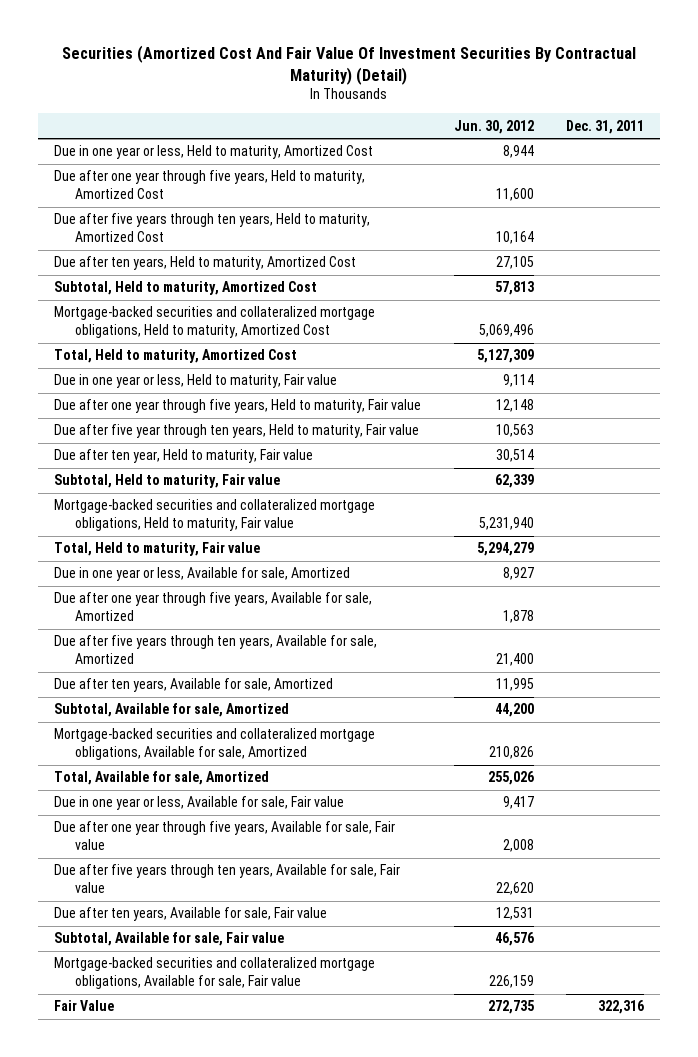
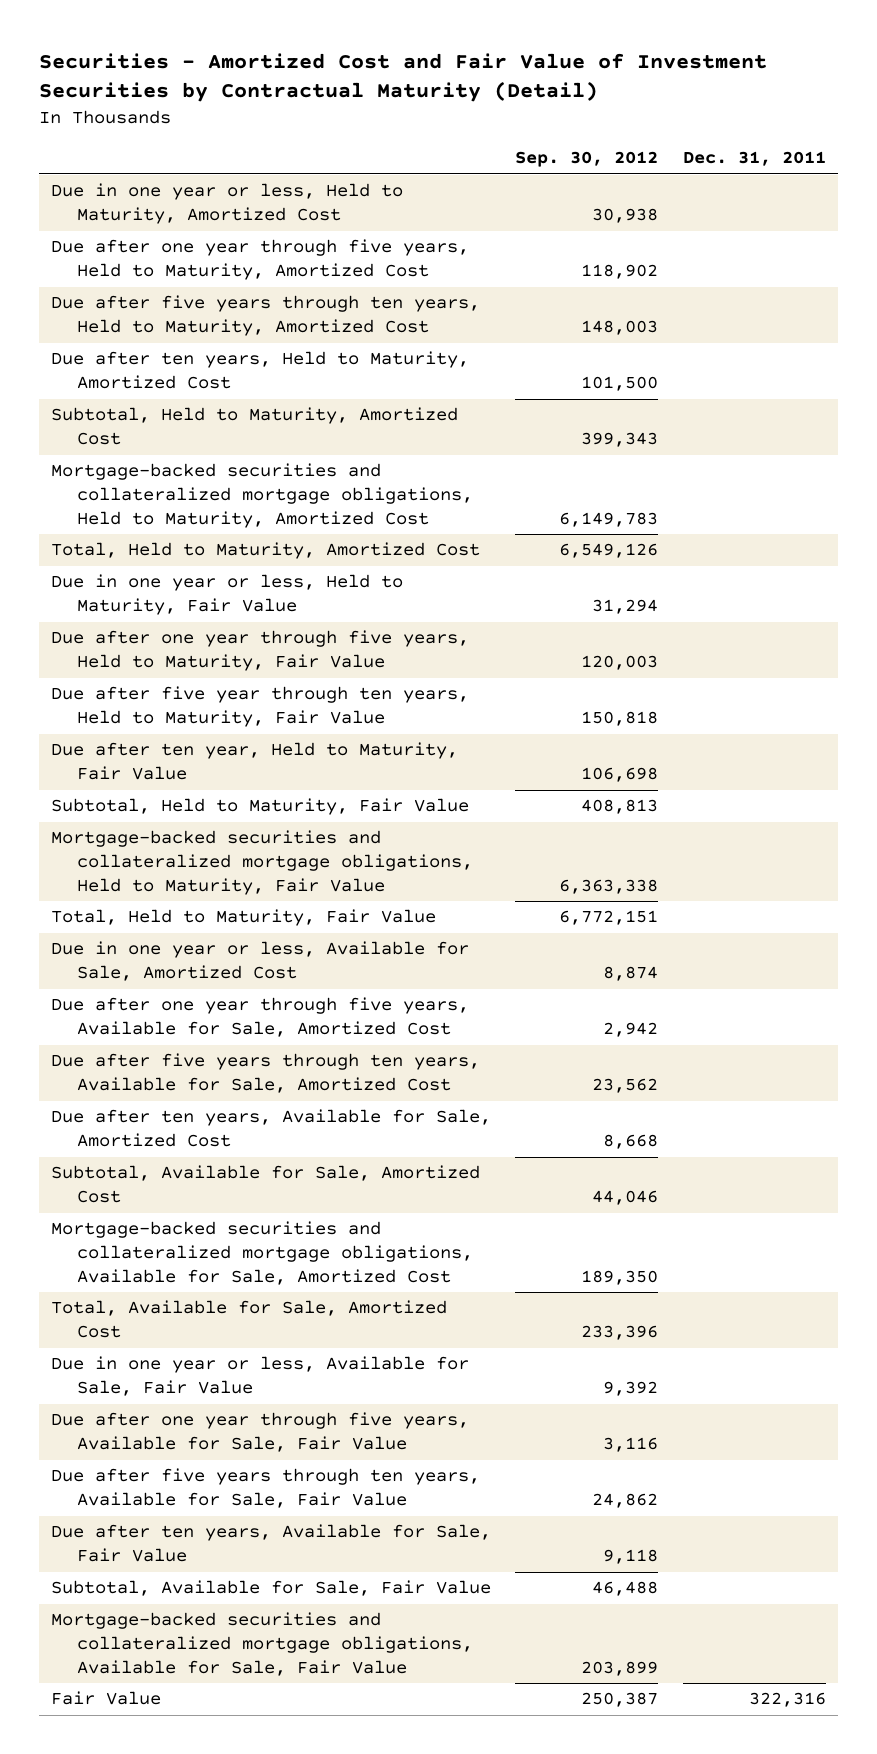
[62,45,637,85] Securities (Amortized Cost And Fair Value Of Investment Securities By Contractual Maturity) (Detail) -> [38,53,767,103] Securities - Amortized Cost and Fair Value of Investment Securities by Contractual Maturity (Detail)
[453,119,534,134] Jun. 30, 2012 -> none
none -> [515,151,659,168] Sep. 30, 2012
[54,145,374,160] Due in one year or less, Held to maturity, Amortized Cost -> [50,183,403,225] Due in one year or less, Held to Maturity, Amortized Cost
[54,170,366,200] Due after one year through five years, Held to maturity, Amortized Cost -> [50,239,469,281] Due after one year through five years, Held to Maturity, Amortized Cost
[54,213,371,243] Due after five years through ten years, Held to maturity, Amortized Cost -> [50,295,480,337] Due after five years through ten years, Held to Maturity, Amortized Cost
[54,256,357,271] Due after ten years, Held to maturity, Amortized Cost -> [50,351,469,390] Due after ten years, Held to Maturity, Amortized Cost
[54,281,318,296] Subtotal, Held to maturity, Amortized Cost -> [50,407,458,446] Subtotal, Held to Maturity, Amortized Cost
[54,306,376,339] Mortgage-backed securities and collateralized mortgage obligations, Held to maturity, Amortized Cost -> [50,463,474,529] Mortgage-backed securities and collateralized mortgage obligations, Held to Maturity, Amortized Cost
[54,349,298,364] Total, Held to maturity, Amortized Cost -> [50,542,480,560] Total, Held to Maturity, Amortized Cost
[54,374,338,389] Due in one year or less, Held to maturity, Fair value -> [50,574,403,616] Due in one year or less, Held to Maturity, Fair Value
[54,399,422,414] Due after one year through five years, Held to maturity, Fair value -> [50,630,469,672] Due after one year through five years, Held to Maturity, Fair Value
[54,424,420,439] Due after five year through ten years, Held to maturity, Fair value -> [50,686,469,728] Due after five year through ten years, Held to Maturity, Fair Value
[54,449,314,464] Due after ten year, Held to maturity, Fair value -> [50,742,458,781] Due after ten year, Held to Maturity, Fair Value
[54,474,281,489] Subtotal, Held to maturity, Fair value -> [50,798,469,816] Subtotal, Held to Maturity, Fair Value
[54,499,376,532] Mortgage-backed securities and collateralized mortgage obligations, Held to maturity, Fair value -> [50,830,474,896] Mortgage-backed securities and collateralized mortgage obligations, Held to Maturity, Fair Value
[54,542,261,557] Total, Held to maturity, Fair value -> [50,909,436,927] Total, Held to Maturity, Fair Value
[54,567,351,582] Due in one year or less, Available for sale, Amortized -> [50,941,469,982] Due in one year or less, Available for Sale, Amortized Cost
[54,592,373,622] Due after one year through five years, Available for sale, Amortized -> [50,997,469,1038] Due after one year through five years, Available for Sale, Amortized Cost
[54,635,378,665] Due after five years through ten years, Available for sale, Amortized -> [50,1053,480,1094] Due after five years through ten years, Available for Sale, Amortized Cost
[54,678,334,693] Due after ten years, Available for sale, Amortized -> [50,1109,491,1148] Due after ten years, Available for Sale, Amortized Cost
[54,703,290,718] Subtotal, Available for sale, Amortized -> [50,1165,480,1204] Subtotal, Available for Sale, Amortized Cost
[54,728,376,761] Mortgage-backed securities and collateralized mortgage obligations, Available for sale, Amortized -> [50,1221,474,1286] Mortgage-backed securities and collateralized mortgage obligations, Available for Sale, Amortized Cost
[54,771,270,786] Total, Available for sale, Amortized -> [50,1300,447,1339] Total, Available for Sale, Amortized Cost
[54,796,345,811] Due in one year or less, Available for sale, Fair value -> [50,1356,469,1397] Due in one year or less, Available for Sale, Fair Value
[54,821,396,851] Due after one year through five years, Available for sale, Fair value -> [50,1412,469,1453] Due after one year through five years, Available for Sale, Fair Value
[54,864,401,894] Due after five years through ten years, Available for sale, Fair value -> [50,1468,480,1509] Due after five years through ten years, Available for Sale, Fair Value
[54,907,328,922] Due after ten years, Available for sale, Fair value -> [50,1524,491,1563] Due after ten years, Available for Sale, Fair Value
[54,932,285,947] Subtotal, Available for sale, Fair value -> [50,1580,491,1597] Subtotal, Available for Sale, Fair Value
[54,957,376,990] Mortgage-backed securities and collateralized mortgage obligations, Available for sale, Fair value -> [50,1612,474,1677] Mortgage-backed securities and collateralized mortgage obligations, Available for Sale, Fair Value

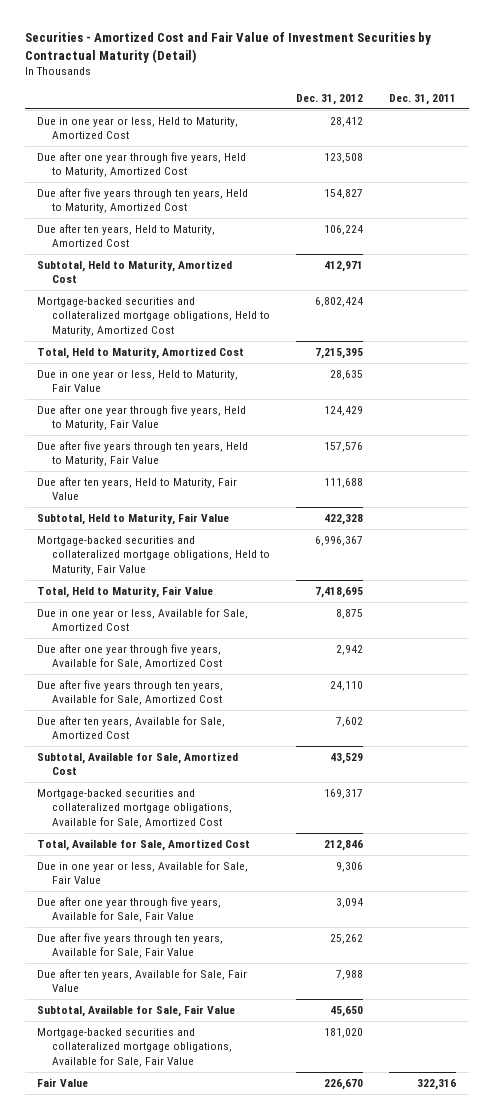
[515,151,659,168] Sep. 30, 2012 -> none
none -> [296,93,364,105] Dec. 31, 2012
[50,686,469,728] Due after five year through ten years, Held to Maturity, Fair Value -> [37,441,249,467] Due after five years through ten years, Held to Maturity, Fair Value
[50,742,458,781] Due after ten year, Held to Maturity, Fair Value -> [37,477,238,501] Due after ten years, Held to Maturity, Fair Value

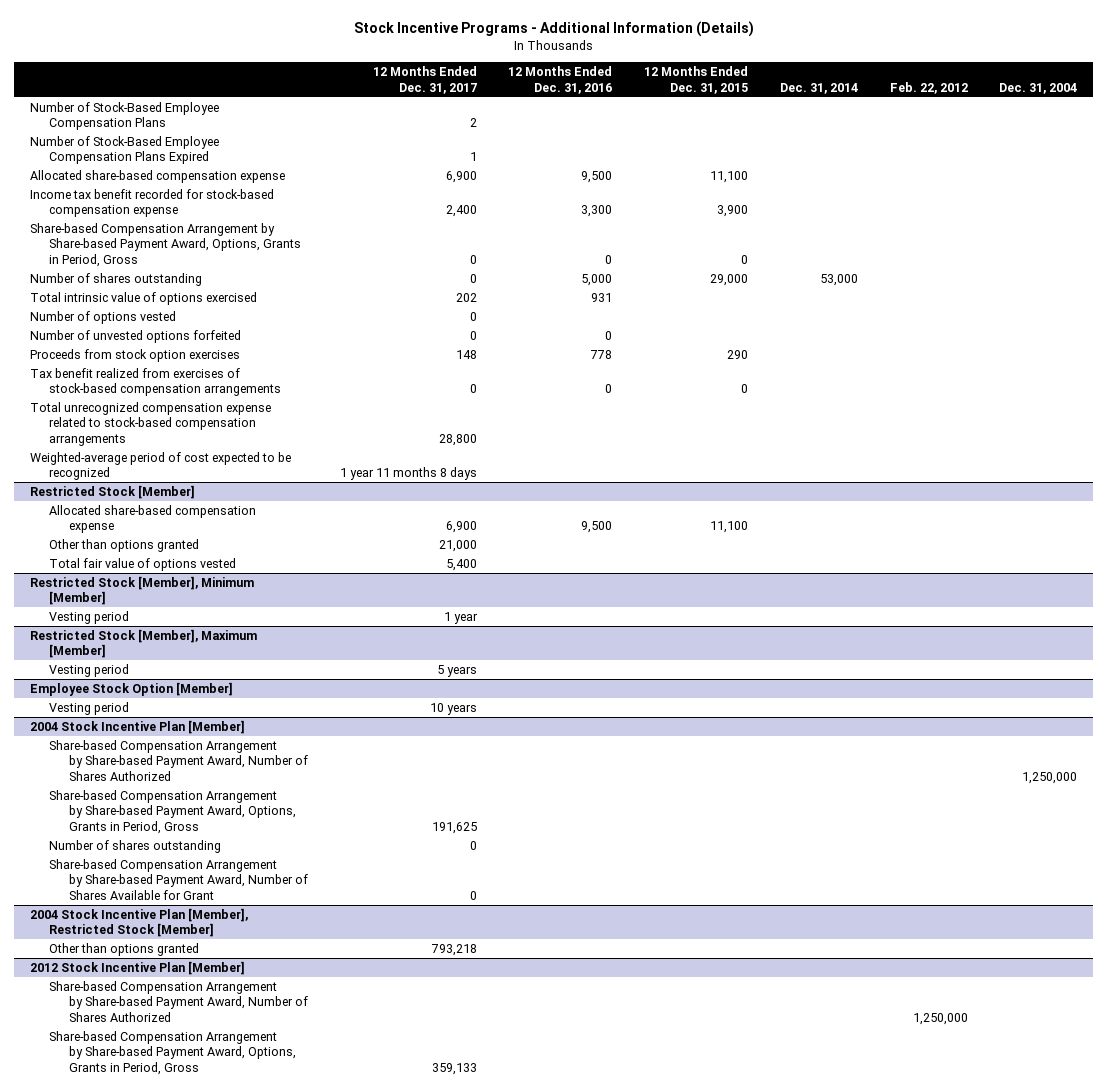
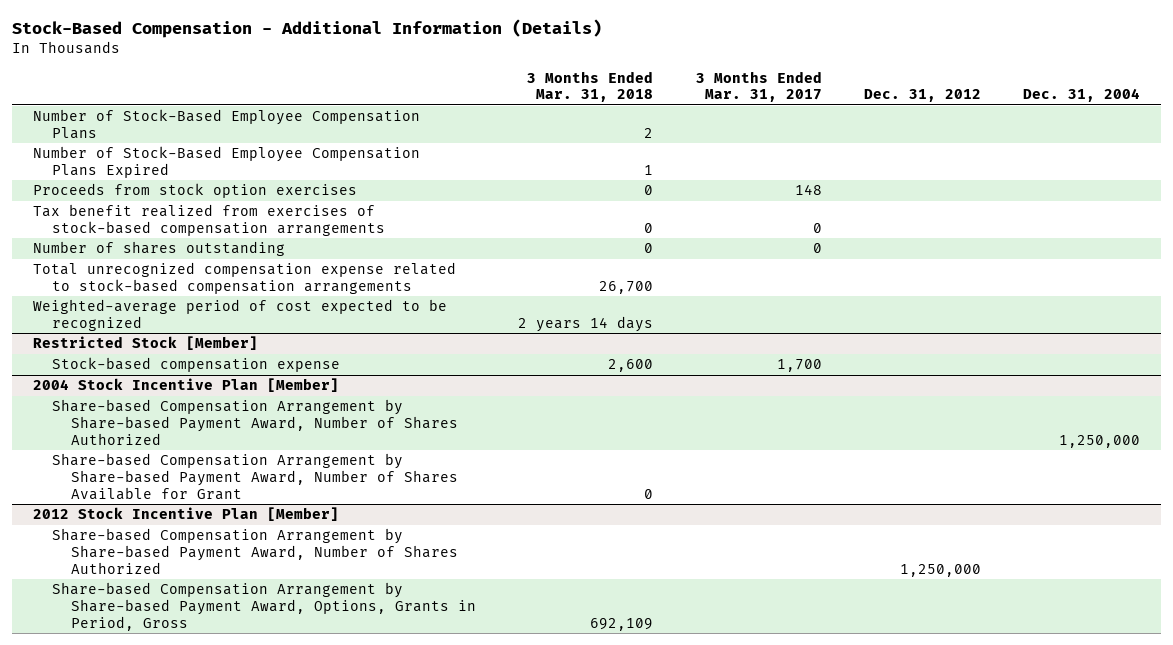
[353,21,754,38] Stock Incentive Programs - Additional Information (Details) -> [11,18,602,38] Stock-Based Compensation - Additional Information (Details)
[372,65,477,94] 12 Months Ended Dec. 31, 2017 -> none
[508,65,613,94] 12 Months Ended Dec. 31, 2016 -> none
[644,65,749,94] 12 Months Ended Dec. 31, 2015 -> none
[779,82,858,94] Dec. 31, 2014 -> none
[889,81,968,94] Feb. 22, 2012 -> none
none -> [527,70,654,103] 3 Months Ended Mar. 31, 2018
none -> [695,70,822,103] 3 Months Ended Mar. 31, 2017
none -> [863,89,981,103] Dec. 31, 2012
[29,169,285,183] Allocated share-based compensation expense -> none
[29,188,274,218] Income tax benefit recorded for stock-based compensation expense -> none
[29,222,302,268] Share-based Compensation Arrangement by Share-based Payment Award, Options, Grants in Period, Gross -> none
[29,291,257,305] Total intrinsic value of options exercised -> none
[29,310,176,324] Number of options vested -> none
[29,329,241,343] Number of unvested options forfeited -> none
[29,272,202,286] Number of shares outstanding -> [33,241,286,257] Number of shares outstanding
[49,538,200,552] Other than options granted -> none
[49,557,237,571] Total fair value of options vested -> none
[29,575,254,606] Restricted Stock [Member], Minimum [Member] -> none
[49,610,130,624] Vesting period -> none
[29,628,257,659] Restricted Stock [Member], Maximum [Member] -> none
[49,663,130,677] Vesting period -> none
[29,681,233,696] Employee Stock Option [Member] -> none
[49,701,130,715] Vesting period -> none
[49,504,257,534] Allocated share-based compensation expense -> [51,357,340,373] Stock-based compensation expense
[49,789,296,835] Share-based Compensation Arrangement by Share-based Payment Award, Options, Grants in Period, Gross -> none
[49,839,222,853] Number of shares outstanding -> none
[29,907,248,938] 2004 Stock Incentive Plan [Member], Restricted Stock [Member] -> none
[49,942,200,956] Other than options granted -> none

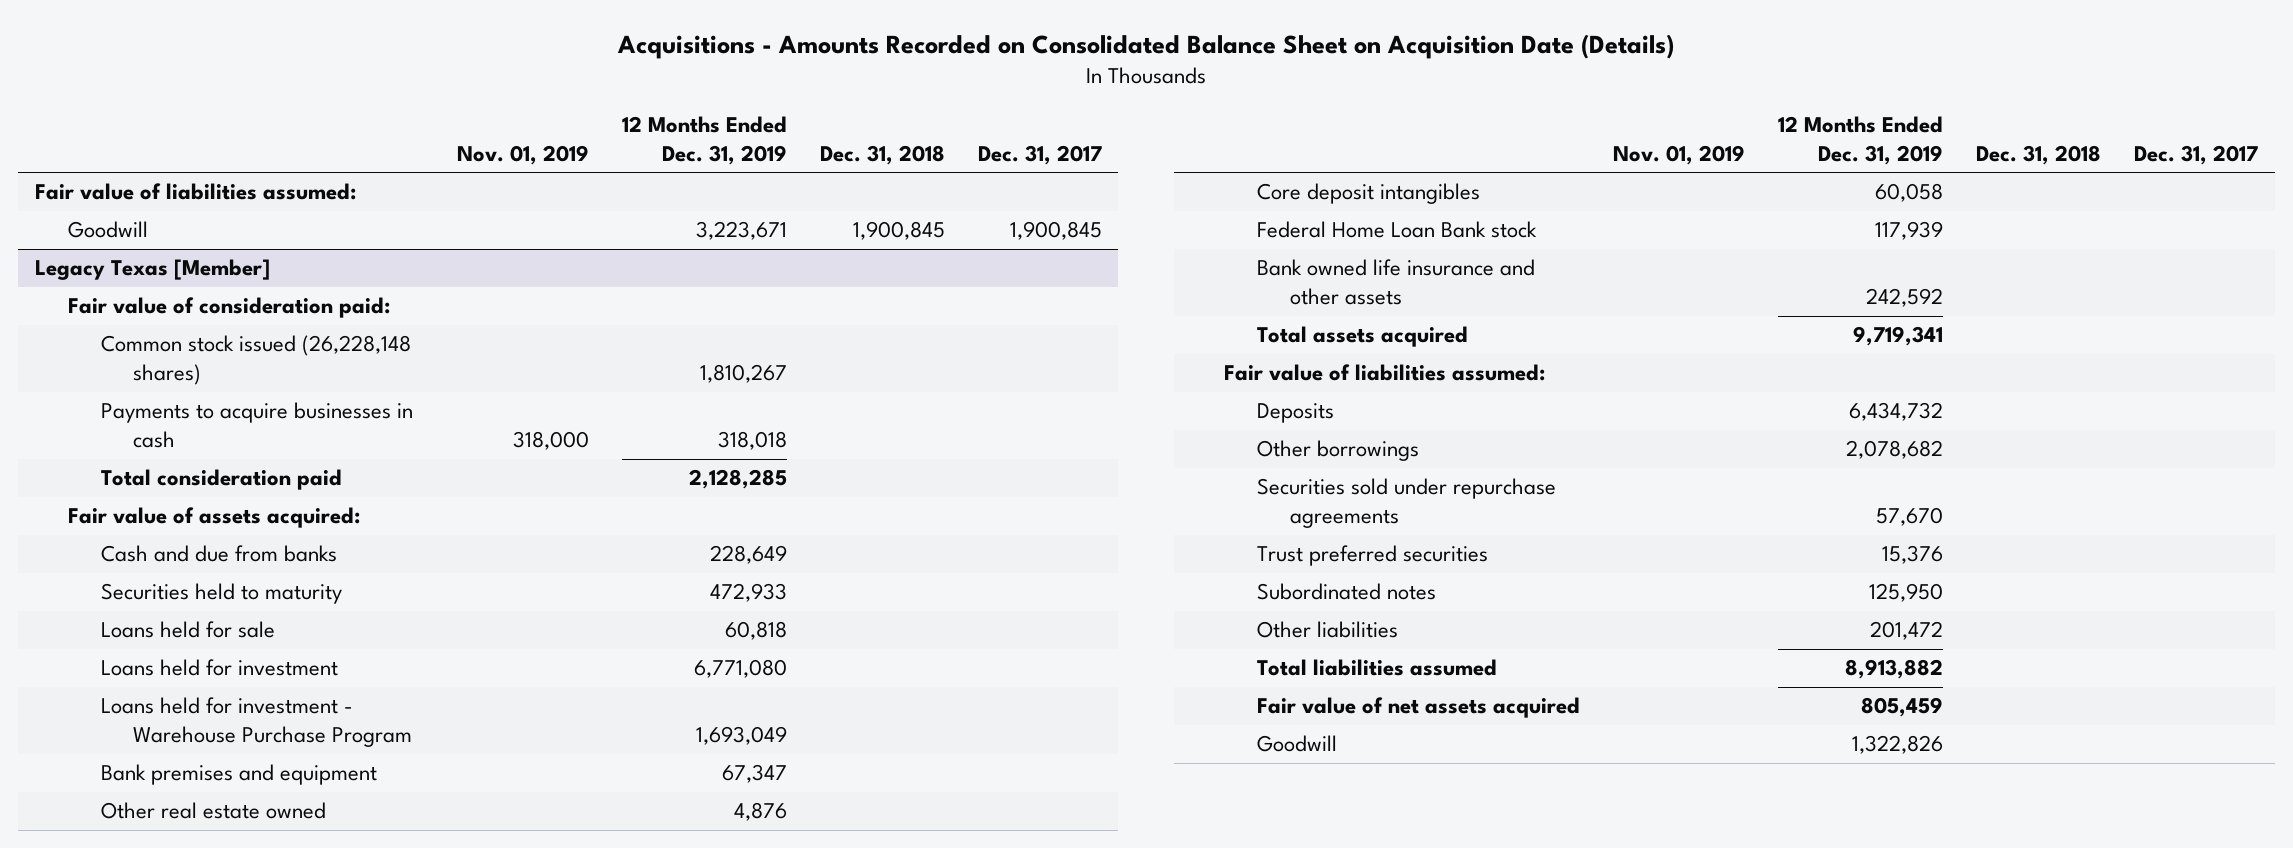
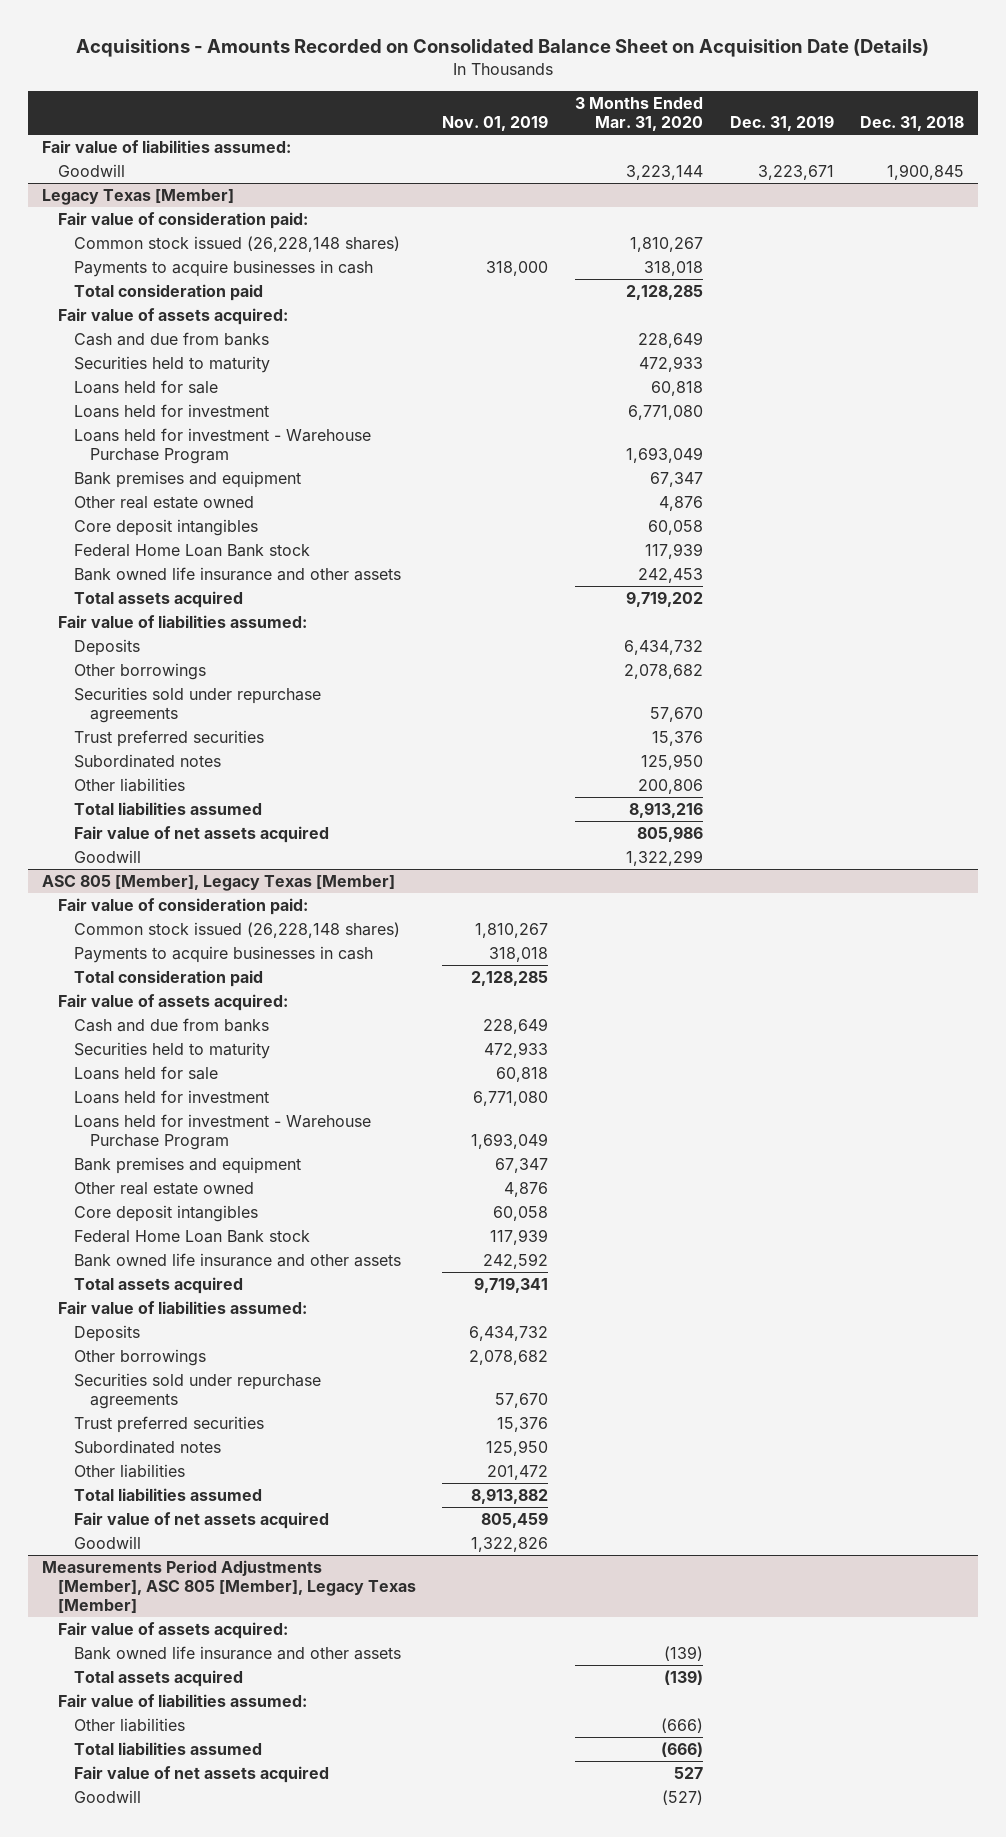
[621,116,787,165] 12 Months Ended Dec. 31, 2019 -> none
[977,144,1102,165] Dec. 31, 2017 -> none
none -> [575,96,704,132] 3 Months Ended Mar. 31, 2020
none -> [729,115,834,132] Dec. 31, 2019
none -> [41,874,395,891] ASC 805 [Member], Legacy Texas [Member]
none -> [57,897,308,915] Fair value of consideration paid:
none -> [74,921,401,938] Common stock issued (26,228,148 shares)
none -> [74,945,374,963] Payments to acquire businesses in cash
none -> [74,969,264,987] Total consideration paid
none -> [57,993,288,1011] Fair value of assets acquired:
none -> [74,1017,270,1032] Cash and due from banks
none -> [74,1041,271,1059] Securities held to maturity
none -> [74,1065,219,1080] Loans held for sale
none -> [74,1089,270,1104] Loans held for investment
none -> [74,1113,372,1151] Loans held for investment - Warehouse Purchase Program
none -> [74,1156,302,1174] Bank premises and equipment
none -> [74,1181,255,1195] Other real estate owned
none -> [74,1204,259,1222] Core deposit intangibles
none -> [74,1229,311,1243] Federal Home Loan Bank stock
none -> [74,1252,402,1267] Bank owned life insurance and other assets
none -> [74,1276,244,1294] Total assets acquired
none -> [57,1300,307,1314] Fair value of liabilities assumed:
none -> [74,1324,141,1342] Deposits
none -> [74,1348,207,1366] Other borrowings
none -> [74,1372,322,1410] Securities sold under repurchase agreements
none -> [74,1415,265,1433] Trust preferred securities
none -> [74,1439,222,1454] Subordinated notes
none -> [74,1463,186,1478] Other liabilities
none -> [74,1487,263,1501] Total liabilities assumed
none -> [74,1511,330,1529] Fair value of net assets acquired
none -> [74,1535,142,1549] Goodwill
none -> [41,1559,416,1614] Measurements Period Adjustments [Member], ASC 805 [Member], Legacy Texas [Member]
none -> [57,1621,288,1639] Fair value of assets acquired:
none -> [74,1645,402,1660] Bank owned life insurance and other assets
none -> [74,1669,244,1687] Total assets acquired
none -> [57,1693,307,1707] Fair value of liabilities assumed:
none -> [74,1717,186,1732] Other liabilities
none -> [74,1741,263,1755] Total liabilities assumed
none -> [74,1765,330,1783] Fair value of net assets acquired
none -> [74,1789,142,1803] Goodwill

